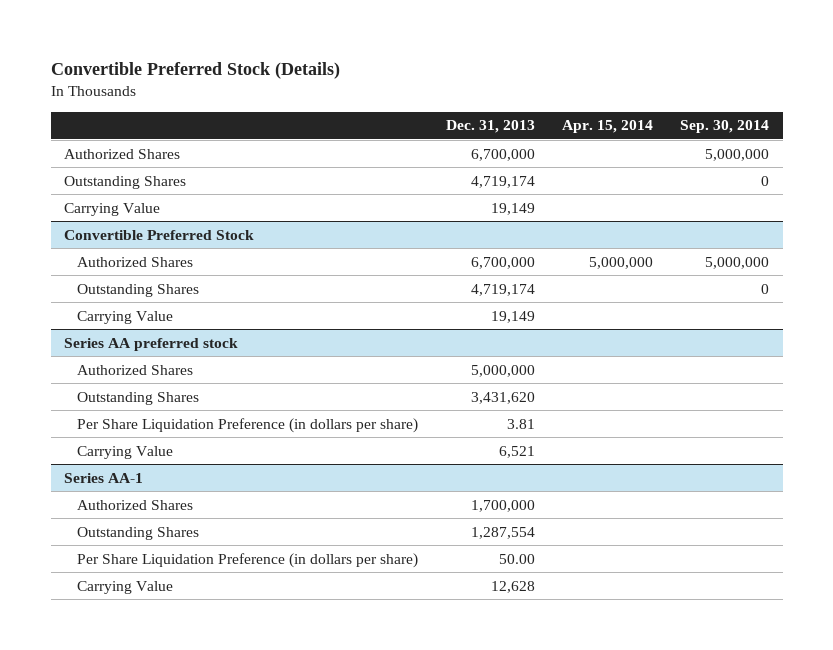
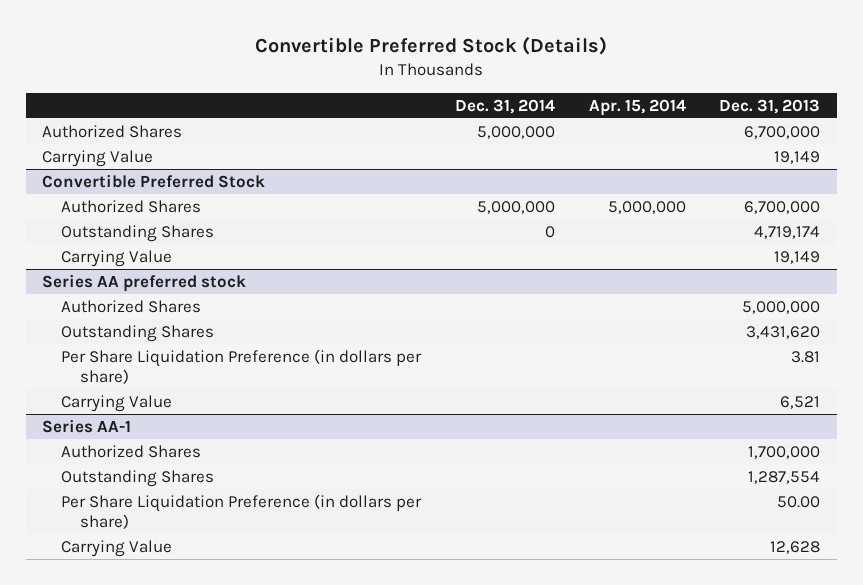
[679,120,769,134] Sep. 30, 2014 -> none
none -> [454,98,555,114] Dec. 31, 2014
[64,175,187,189] Outstanding Shares -> none

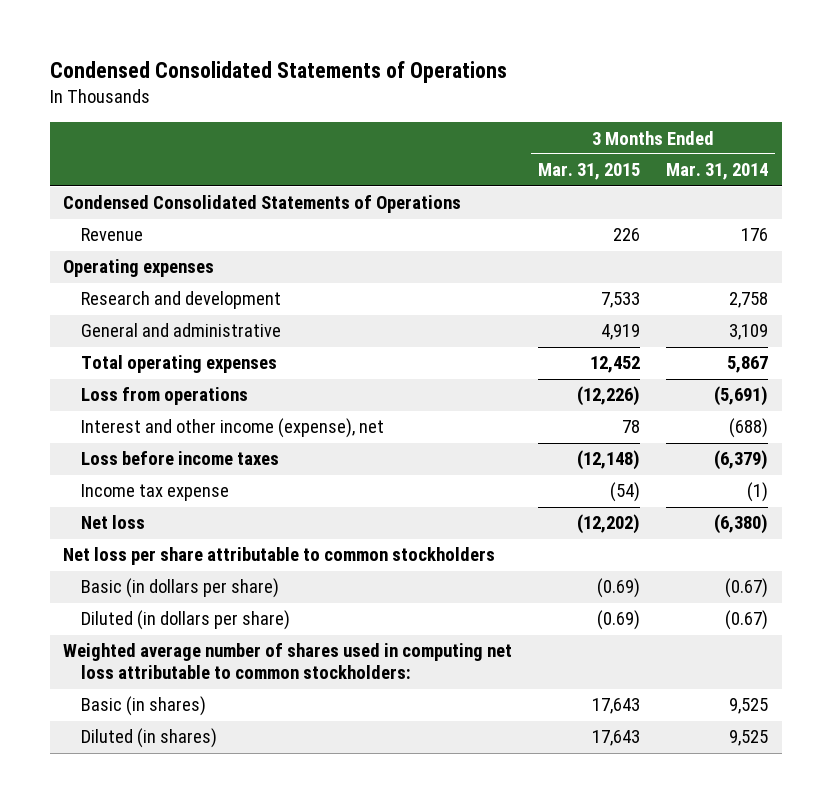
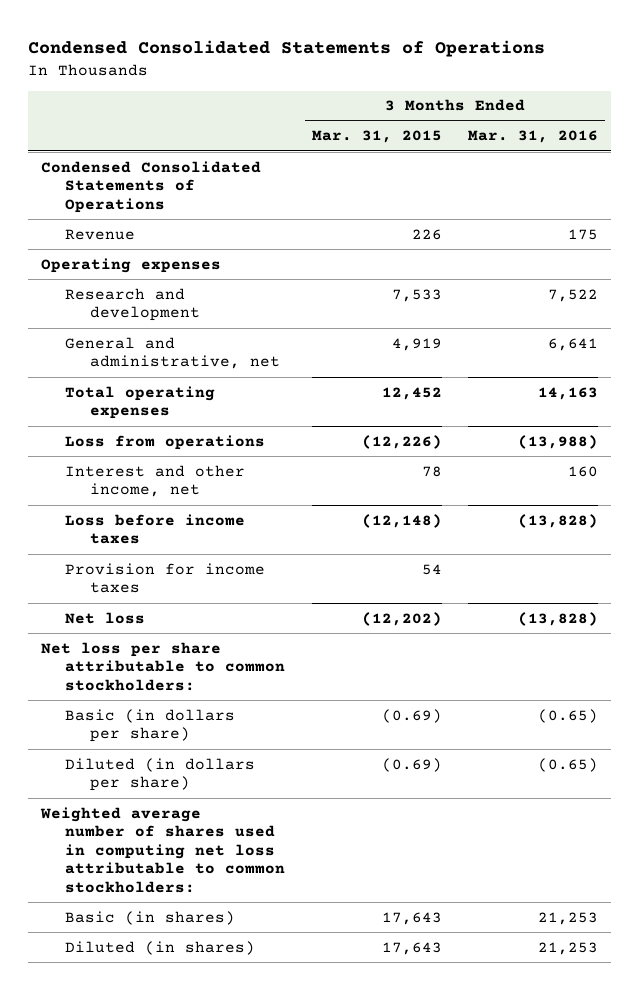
[666,163,769,181] Mar. 31, 2014 -> none
none -> [467,130,598,144] Mar. 31, 2016
[81,323,282,338] General and administrative -> [65,336,280,370] General and administrative, net
[81,418,385,439] Interest and other income (expense), net -> [65,464,246,498] Interest and other income, net
[81,484,230,502] Income tax expense -> [65,562,266,594] Provision for income taxes
[610,482,641,503] (54) -> [421,563,442,575] 54
[62,547,495,566] Net loss per share attributable to common stockholders -> [41,641,286,691] Net loss per share attributable to common stockholders:

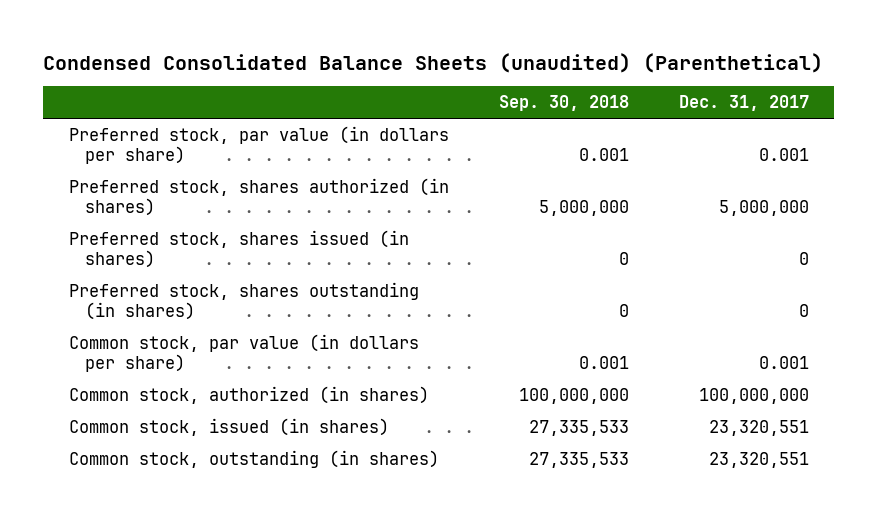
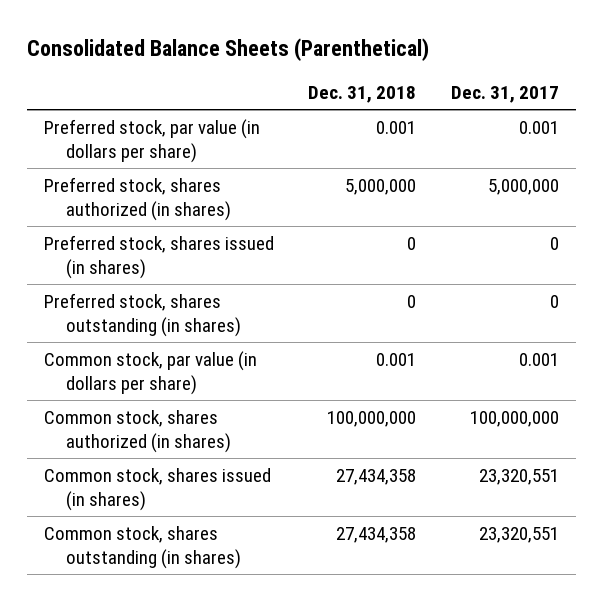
[43,52,824,73] Condensed Consolidated Balance Sheets (unaudited) (Parenthetical) -> [26,38,429,62] Consolidated Balance Sheets (Parenthetical)
[498,95,629,112] Sep. 30, 2018 -> none
none -> [308,85,417,103] Dec. 31, 2018
[68,386,429,405] Common stock, authorized (in shares) -> [43,409,232,454] Common stock, shares authorized (in shares)
[68,418,389,437] Common stock, issued (in shares) -> [43,467,271,512] Common stock, shares issued (in shares)
[68,450,439,469] Common stock, outstanding (in shares) -> [43,525,242,570] Common stock, shares outstanding (in shares)

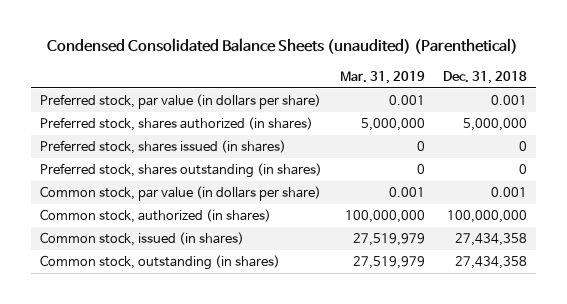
[26,38,429,62] Consolidated Balance Sheets (Parenthetical) -> [47,38,519,55] Condensed Consolidated Balance Sheets (unaudited) (Parenthetical)
[451,85,560,103] Dec. 31, 2017 -> none
none -> [339,70,425,84] Mar. 31, 2019
[43,409,232,454] Common stock, shares authorized (in shares) -> [39,209,271,224] Common stock, authorized (in shares)
[43,467,271,512] Common stock, shares issued (in shares) -> [39,232,244,247] Common stock, issued (in shares)
[43,525,242,570] Common stock, shares outstanding (in shares) -> [39,255,280,271] Common stock, outstanding (in shares)

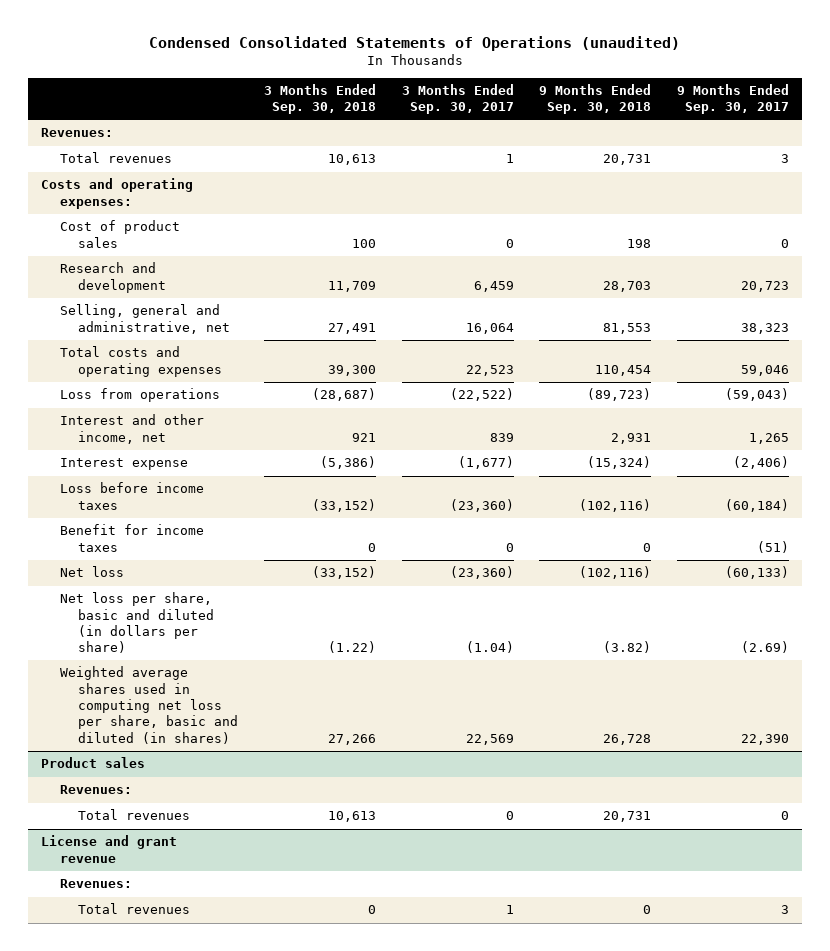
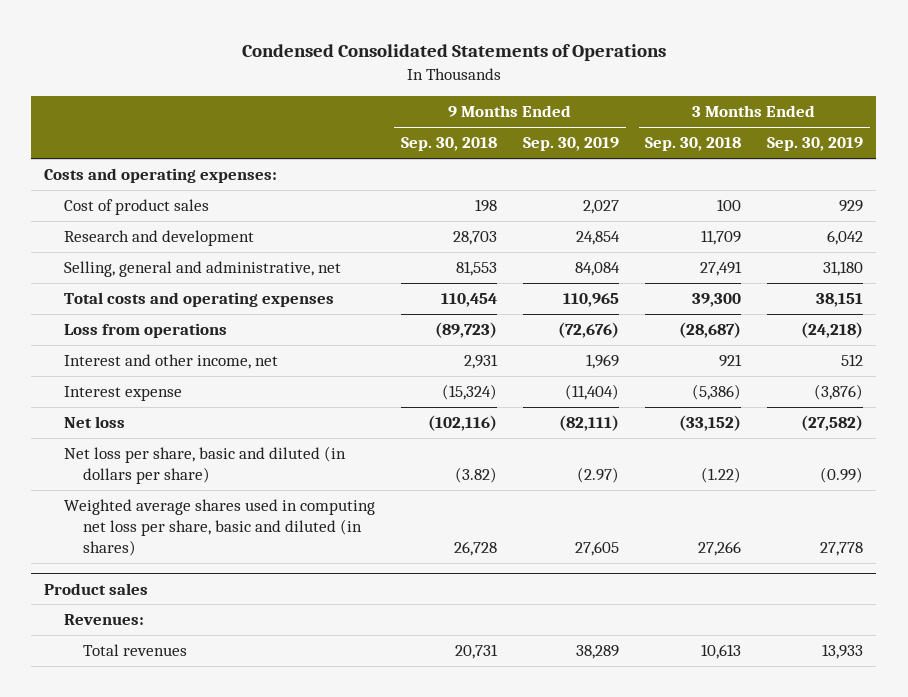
[148,35,680,51] Condensed Consolidated Statements of Operations (unaudited) -> [241,44,666,62] Condensed Consolidated Statements of Operations
[401,84,514,115] 3 Months Ended Sep. 30, 2017 -> none
[676,84,789,115] 9 Months Ended Sep. 30, 2017 -> none
none -> [523,137,620,152] Sep. 30, 2019
none -> [767,137,864,152] Sep. 30, 2019
[40,128,113,138] Revenues: -> none
[59,152,172,164] Total revenues -> none
[59,482,204,510] Loss before income taxes -> none
[59,524,204,552] Benefit for income taxes -> none
[40,835,177,863] License and grant revenue -> none
[59,879,132,889] Revenues: -> none
[78,903,191,915] Total revenues -> none

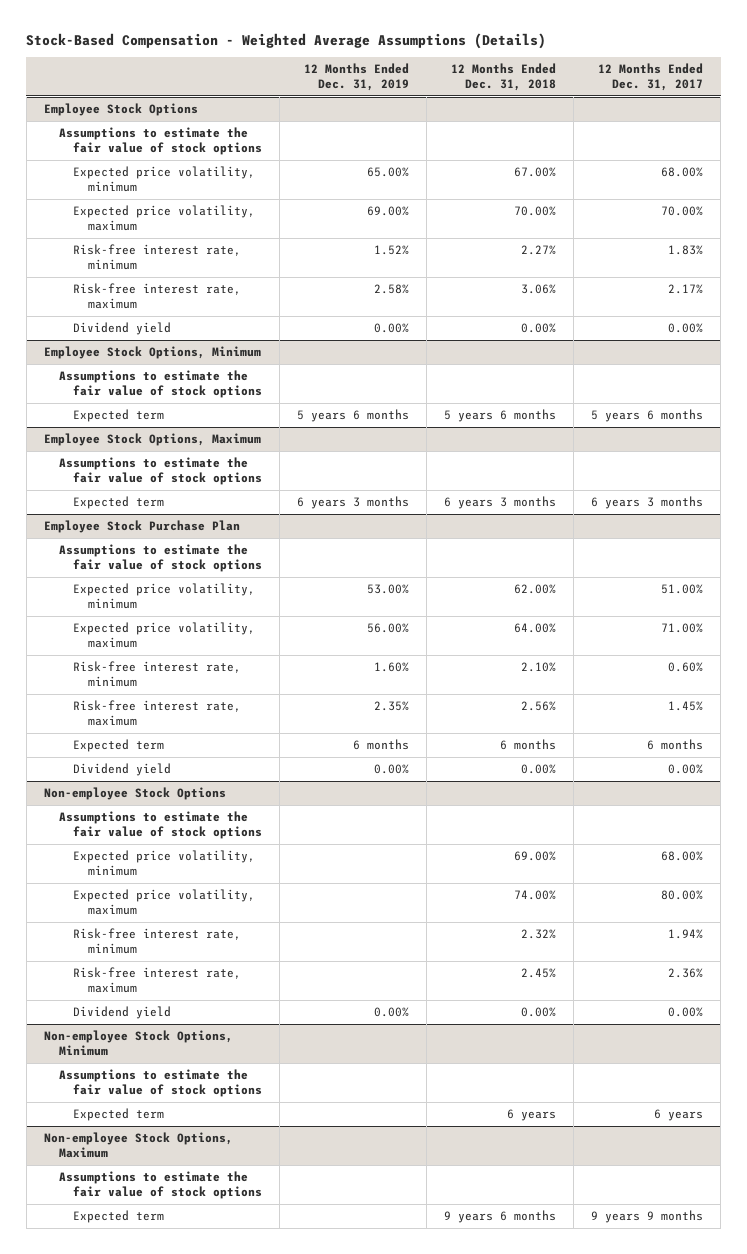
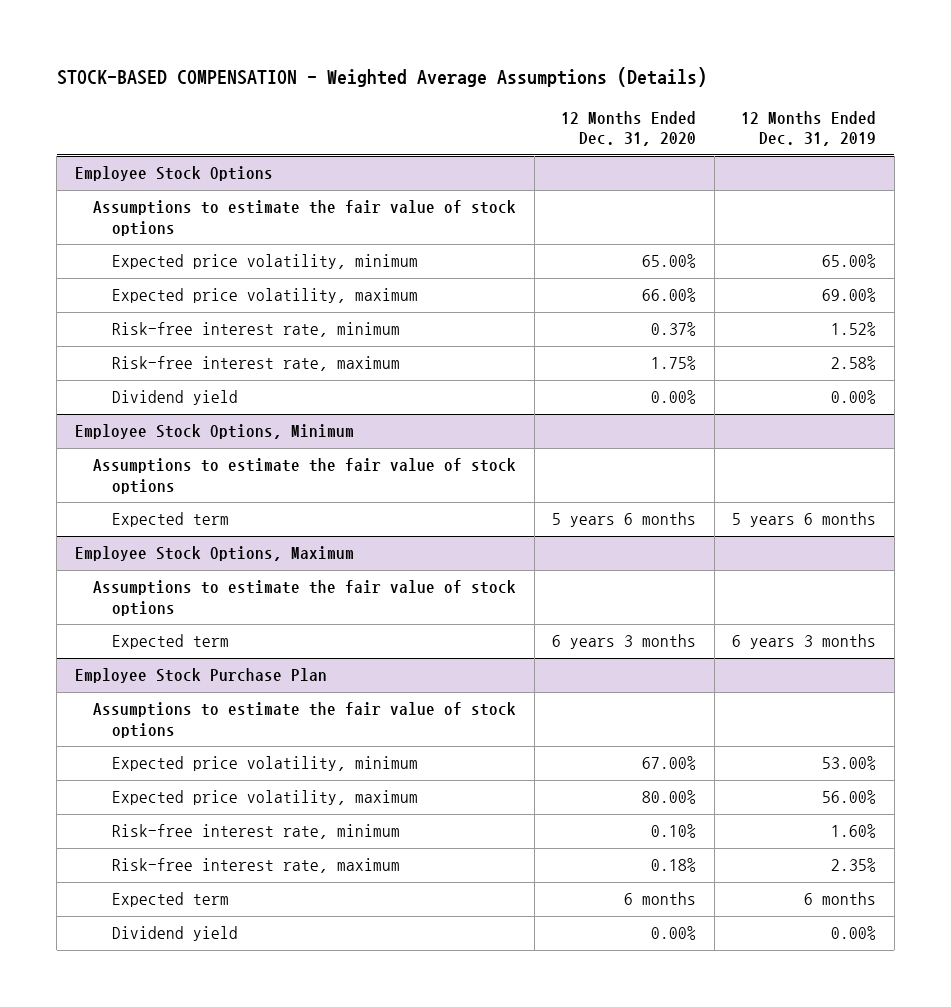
[26,32,547,49] Stock-Based Compensation - Weighted Average Assumptions (Details) -> [56,67,707,88] STOCK-BASED COMPENSATION - Weighted Average Assumptions (Details)
[451,63,557,92] 12 Months Ended Dec. 31, 2018 -> none
[598,63,704,92] 12 Months Ended Dec. 31, 2017 -> none
none -> [561,110,697,147] 12 Months Ended Dec. 31, 2020
[43,787,226,801] Non-employee Stock Options -> none
[58,811,263,840] Assumptions to estimate the fair value of stock options -> none
[73,850,256,877] Expected price volatility, minimum -> none
[73,889,256,916] Expected price volatility, maximum -> none
[73,928,242,955] Risk-free interest rate, minimum -> none
[73,967,242,994] Risk-free interest rate, maximum -> none
[73,1006,172,1020] Dividend yield -> none
[43,1030,233,1057] Non-employee Stock Options, Minimum -> none
[58,1069,263,1098] Assumptions to estimate the fair value of stock options -> none
[73,1108,165,1122] Expected term -> none
[43,1132,233,1159] Non-employee Stock Options, Maximum -> none
[58,1171,263,1200] Assumptions to estimate the fair value of stock options -> none
[73,1210,165,1224] Expected term -> none

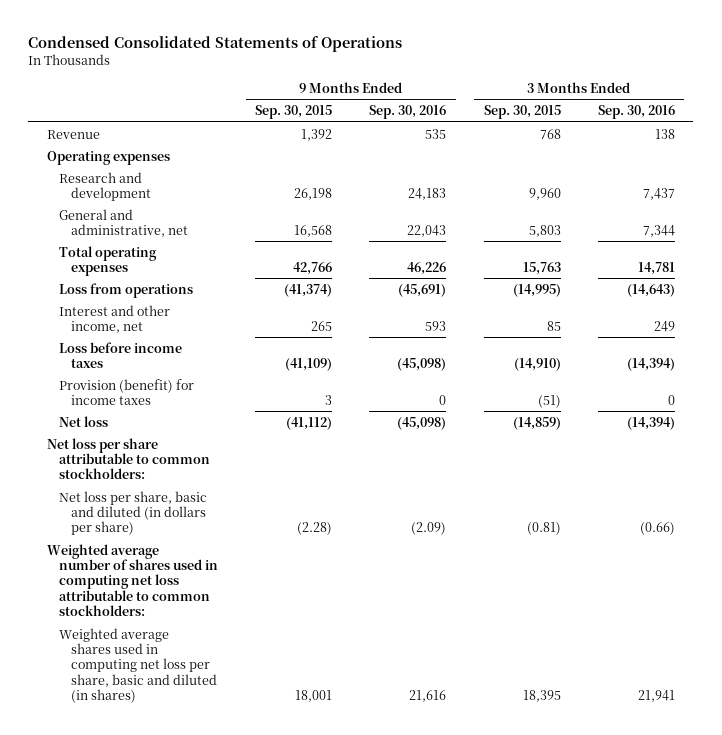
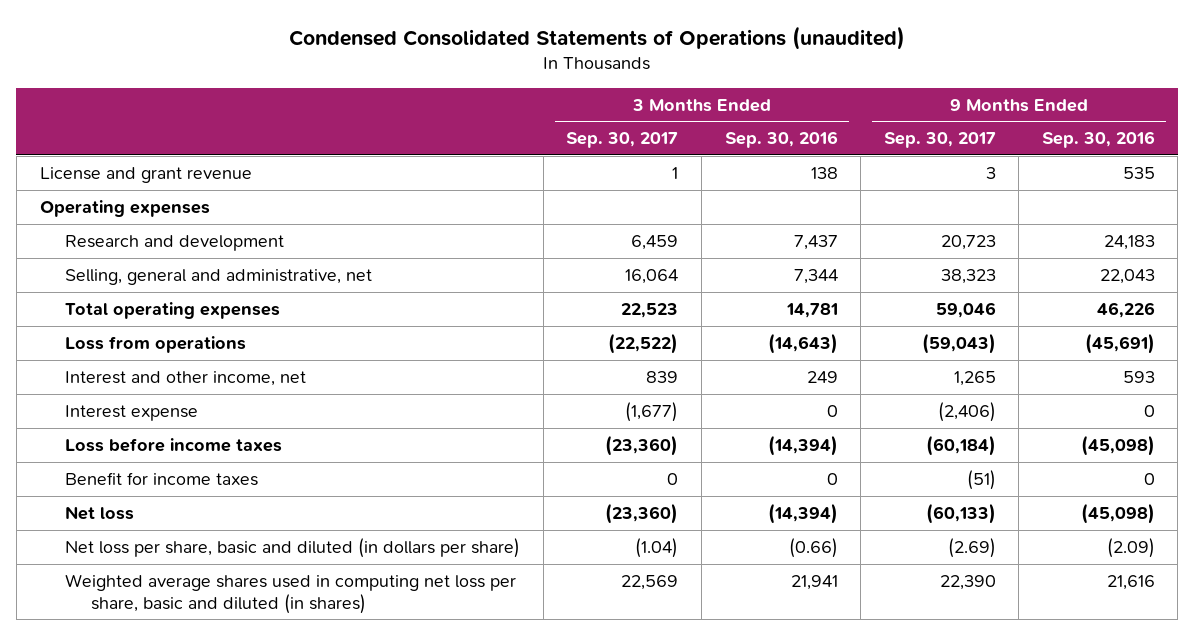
[28,35,403,52] Condensed Consolidated Statements of Operations -> [289,25,906,50] Condensed Consolidated Statements of Operations (unaudited)
[255,105,333,120] Sep. 30, 2015 -> none
[483,105,561,120] Sep. 30, 2015 -> none
none -> [566,132,679,149] Sep. 30, 2017
none -> [883,132,996,149] Sep. 30, 2017
[46,129,100,139] Revenue -> [39,166,252,183] License and grant revenue
[58,208,189,238] General and administrative, net -> [65,268,373,285] Selling, general and administrative, net
none -> [65,404,199,421] Interest expense
[58,378,194,406] Provision (benefit) for income taxes -> [65,471,259,486] Benefit for income taxes
[46,437,210,480] Net loss per share attributable to common stockholders: -> none
[46,543,218,617] Weighted average number of shares used in computing net loss attributable to common stockholders: -> none

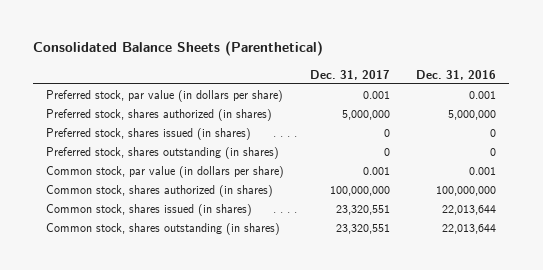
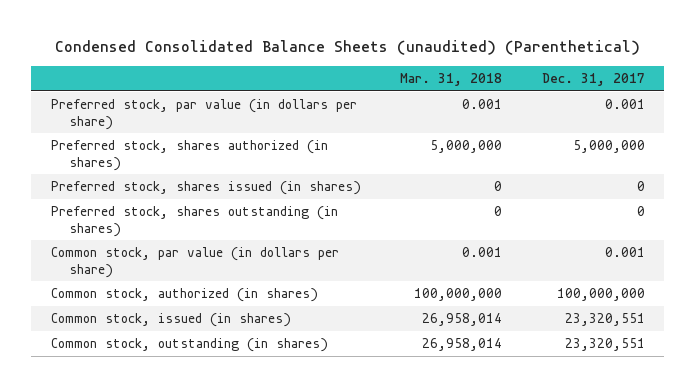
[33,41,324,57] Consolidated Balance Sheets (Parenthetical) -> [54,40,640,56] Condensed Consolidated Balance Sheets (unaudited) (Parenthetical)
[416,69,497,80] Dec. 31, 2016 -> none
none -> [400,73,503,87] Mar. 31, 2018
[46,184,274,197] Common stock, shares authorized (in shares) -> [50,288,318,303] Common stock, authorized (in shares)
[46,203,253,216] Common stock, shares issued (in shares) -> [50,313,291,328] Common stock, issued (in shares)
[46,222,281,235] Common stock, shares outstanding (in shares) -> [50,338,328,353] Common stock, outstanding (in shares)

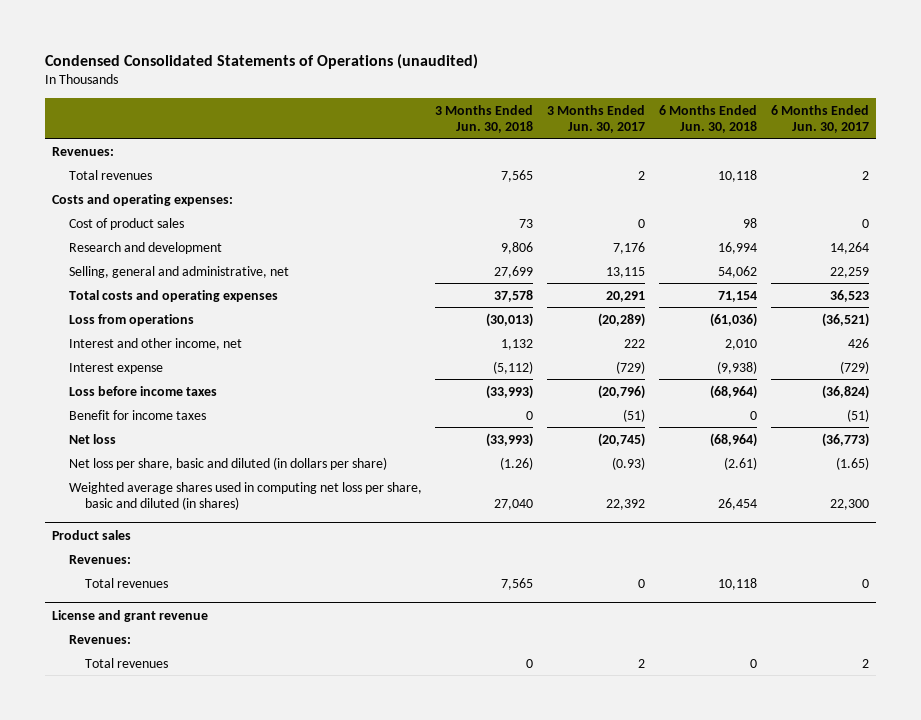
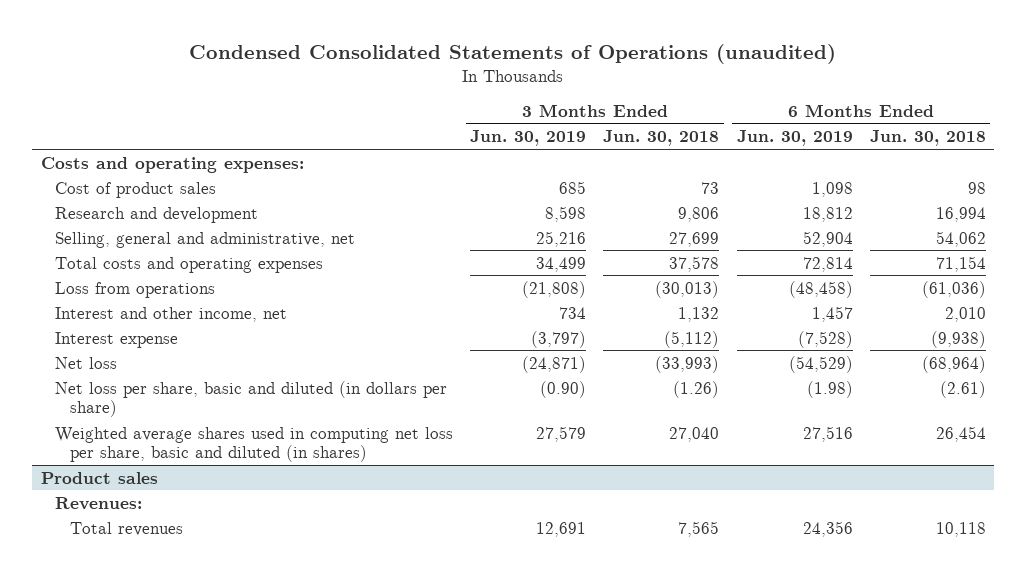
[547,104,646,133] 3 Months Ended Jun. 30, 2017 -> none
[771,104,870,133] 6 Months Ended Jun. 30, 2017 -> none
none -> [470,130,587,147] Jun. 30, 2019
none -> [736,130,853,147] Jun. 30, 2019
[51,146,114,156] Revenues: -> none
[68,169,152,180] Total revenues -> none
[68,385,217,396] Loss before income taxes -> none
[68,409,206,420] Benefit for income taxes -> none
[51,609,208,622] License and grant revenue -> none
[68,634,131,644] Revenues: -> none
[85,657,169,668] Total revenues -> none

